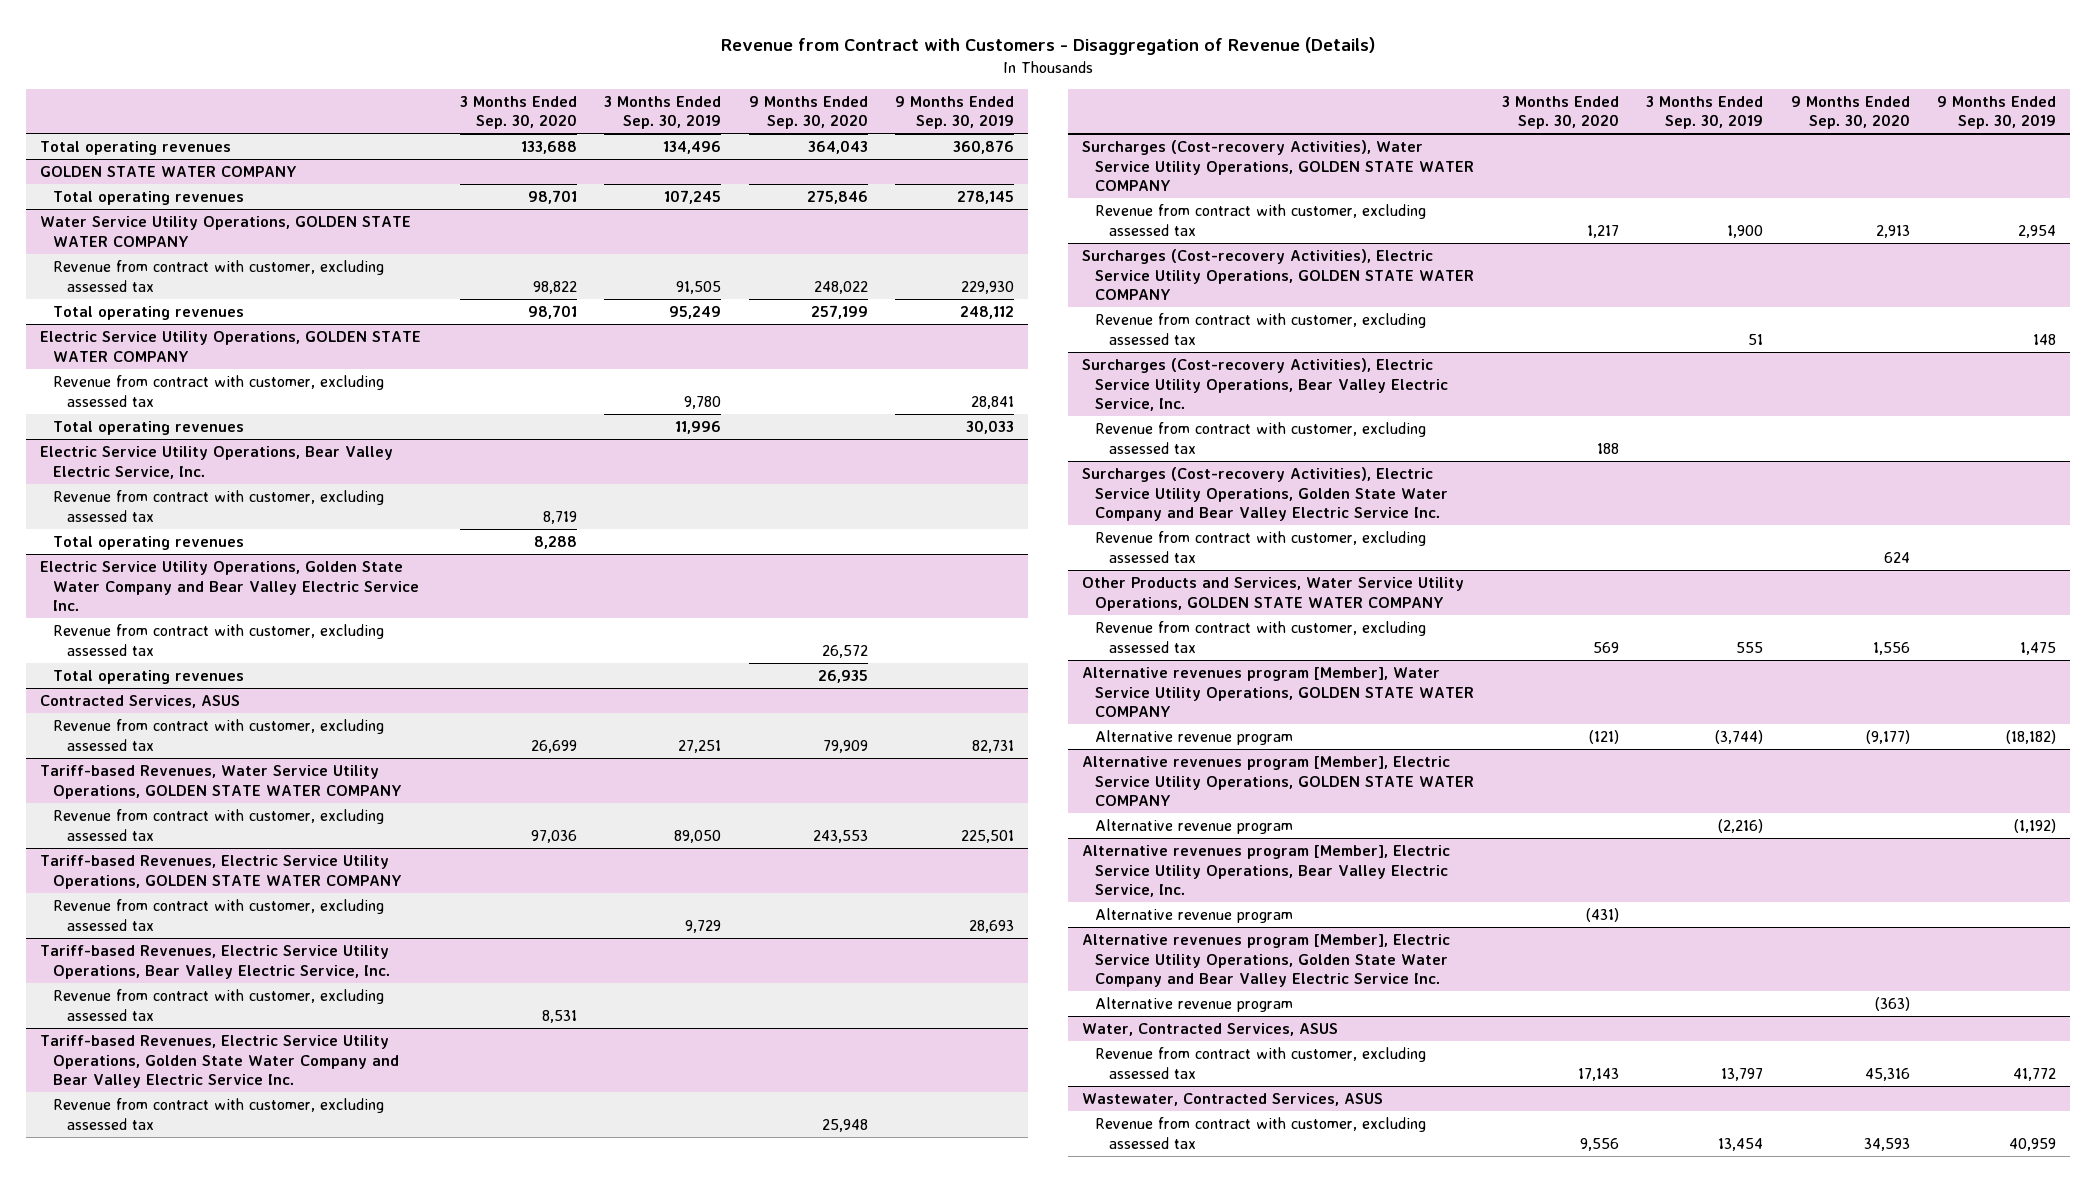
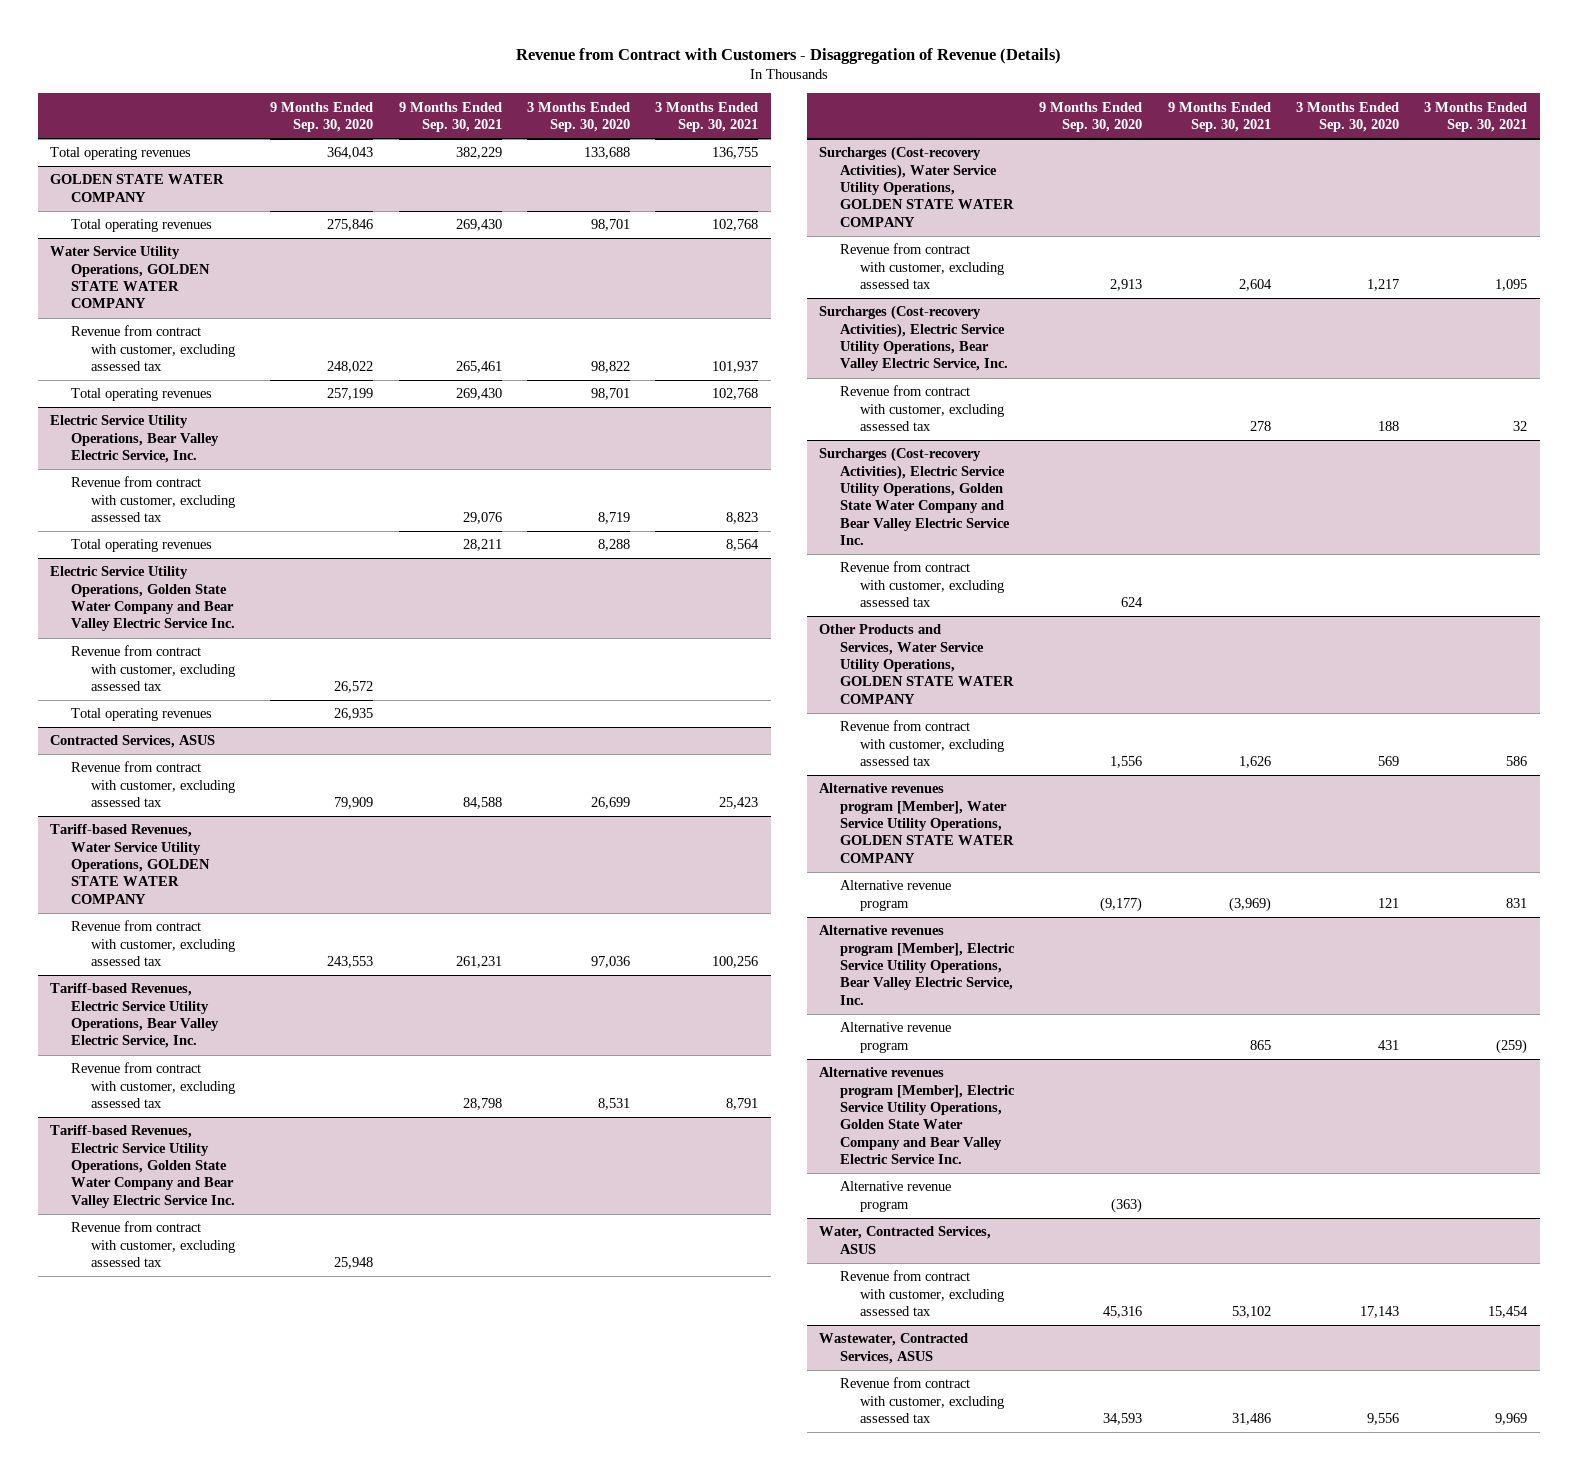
[604,95,722,130] 3 Months Ended Sep. 30, 2019 -> none
[895,95,1015,130] 9 Months Ended Sep. 30, 2019 -> none
none -> [398,101,502,133] 9 Months Ended Sep. 30, 2021
none -> [655,101,759,133] 3 Months Ended Sep. 30, 2021
[39,330,421,362] Electric Service Utility Operations, GOLDEN STATE WATER COMPANY -> none
[53,374,385,407] Revenue from contract with customer, excluding assessed tax -> none
[53,420,245,435] Total operating revenues -> none
[39,854,403,889] Tariff-based Revenues, Electric Service Utility Operations, GOLDEN STATE WATER COMPANY -> none
[53,898,385,931] Revenue from contract with customer, excluding assessed tax -> none
[1081,248,1475,301] Surcharges (Cost-recovery Activities), Electric Service Utility Operations, GOLDEN STATE WATER COMPANY -> none
[1095,312,1427,345] Revenue from contract with customer, excluding assessed tax -> none
[1081,755,1475,807] Alternative revenues program [Member], Electric Service Utility Operations, GOLDEN STATE WATER COMPANY -> none
[1095,818,1294,834] Alternative revenue program -> none
[1588,729,1619,744] (121) -> [1377,897,1399,908] 121
[1585,907,1619,922] (431) -> [1377,1039,1399,1050] 431

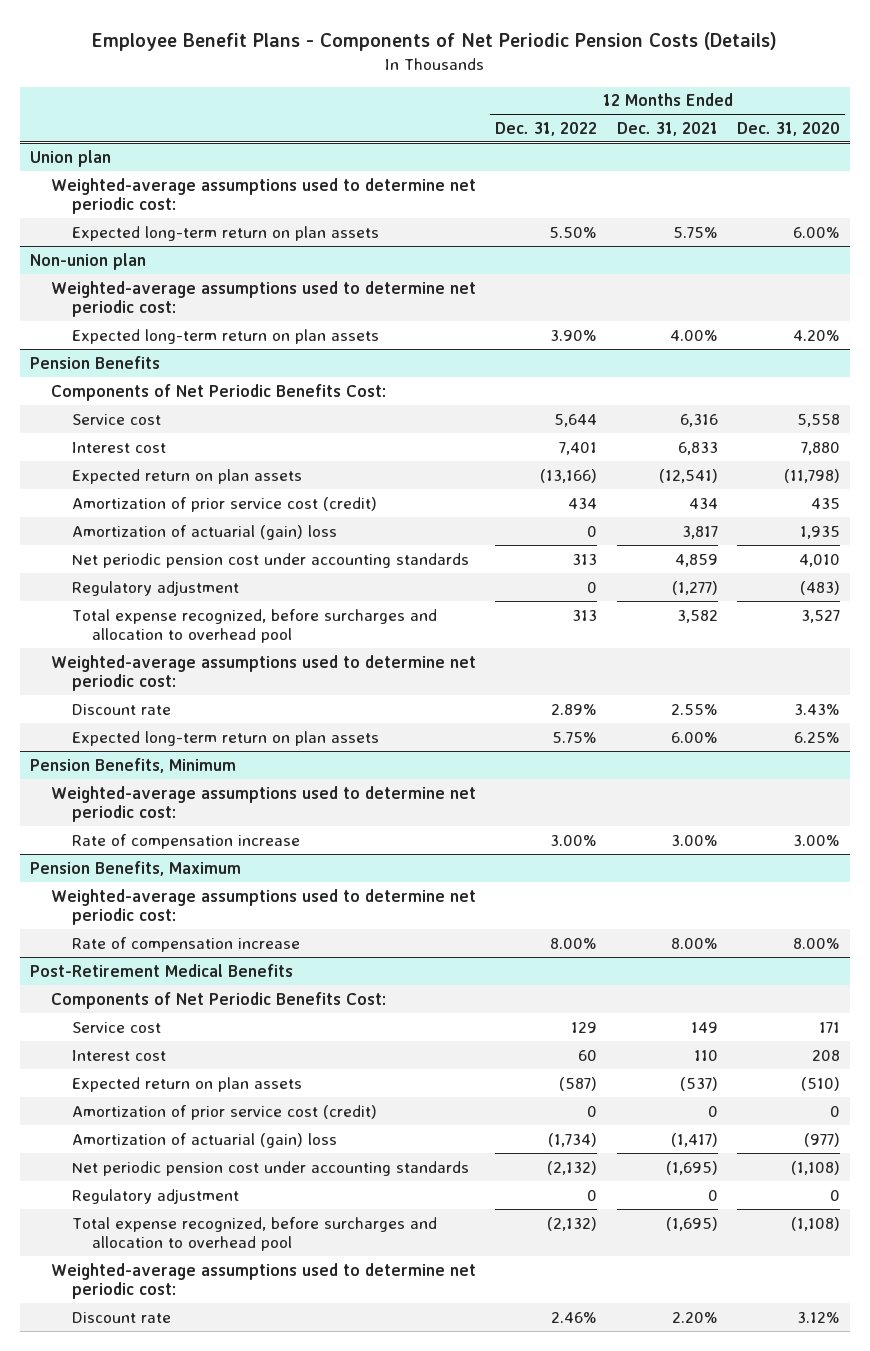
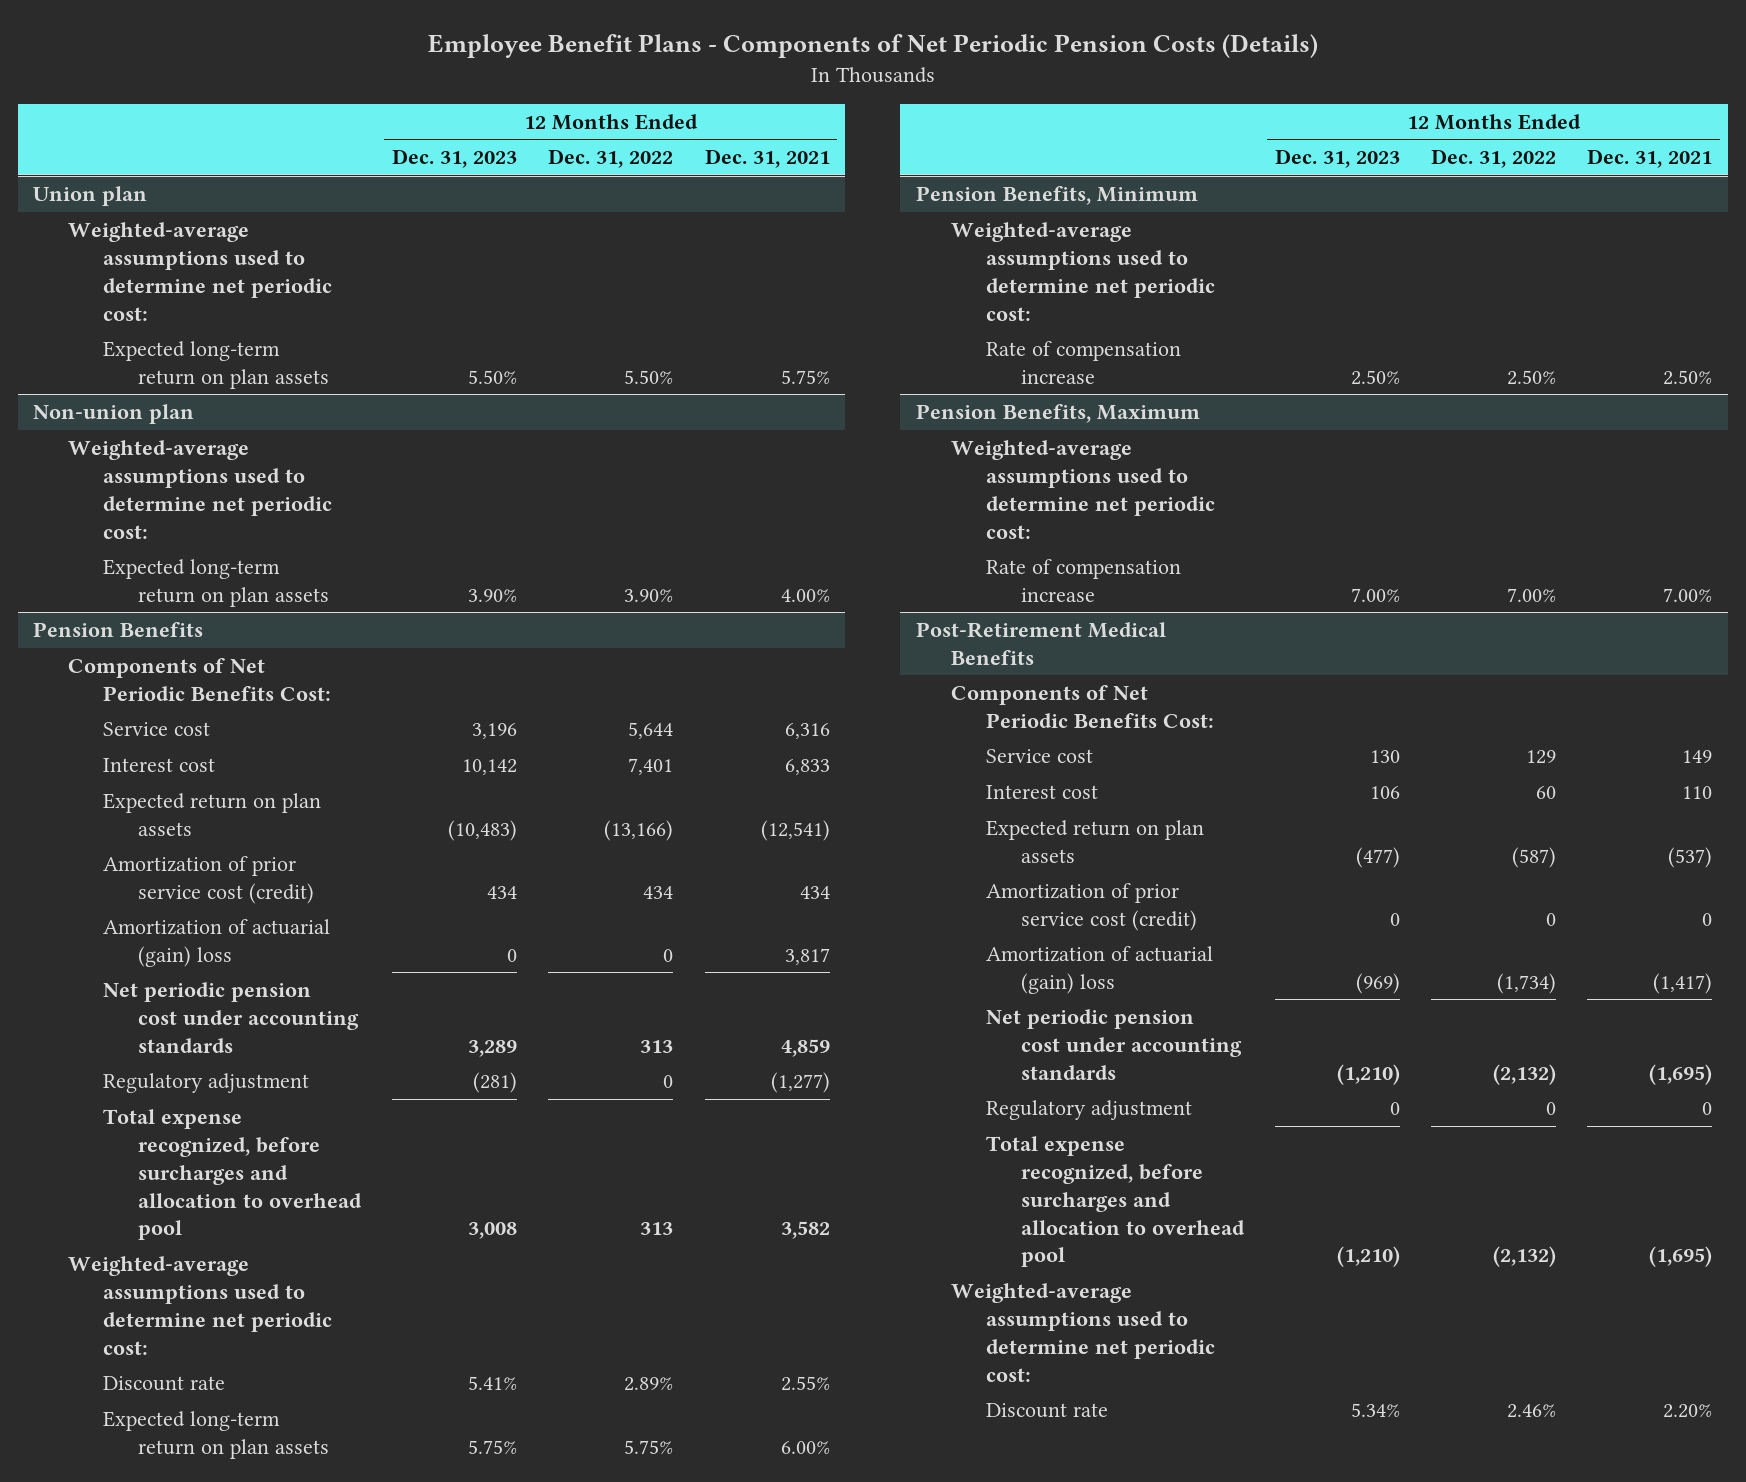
[737,121,841,136] Dec. 31, 2020 -> none
none -> [391,149,517,169] Dec. 31, 2023
[550,834,598,846] 3.00% -> [1507,369,1557,385] 2.50%
[670,834,718,846] 3.00% -> [1663,369,1713,385] 2.50%
[550,937,598,949] 8.00% -> [1507,587,1557,602] 7.00%
[670,937,718,949] 8.00% -> [1663,587,1713,602] 7.00%

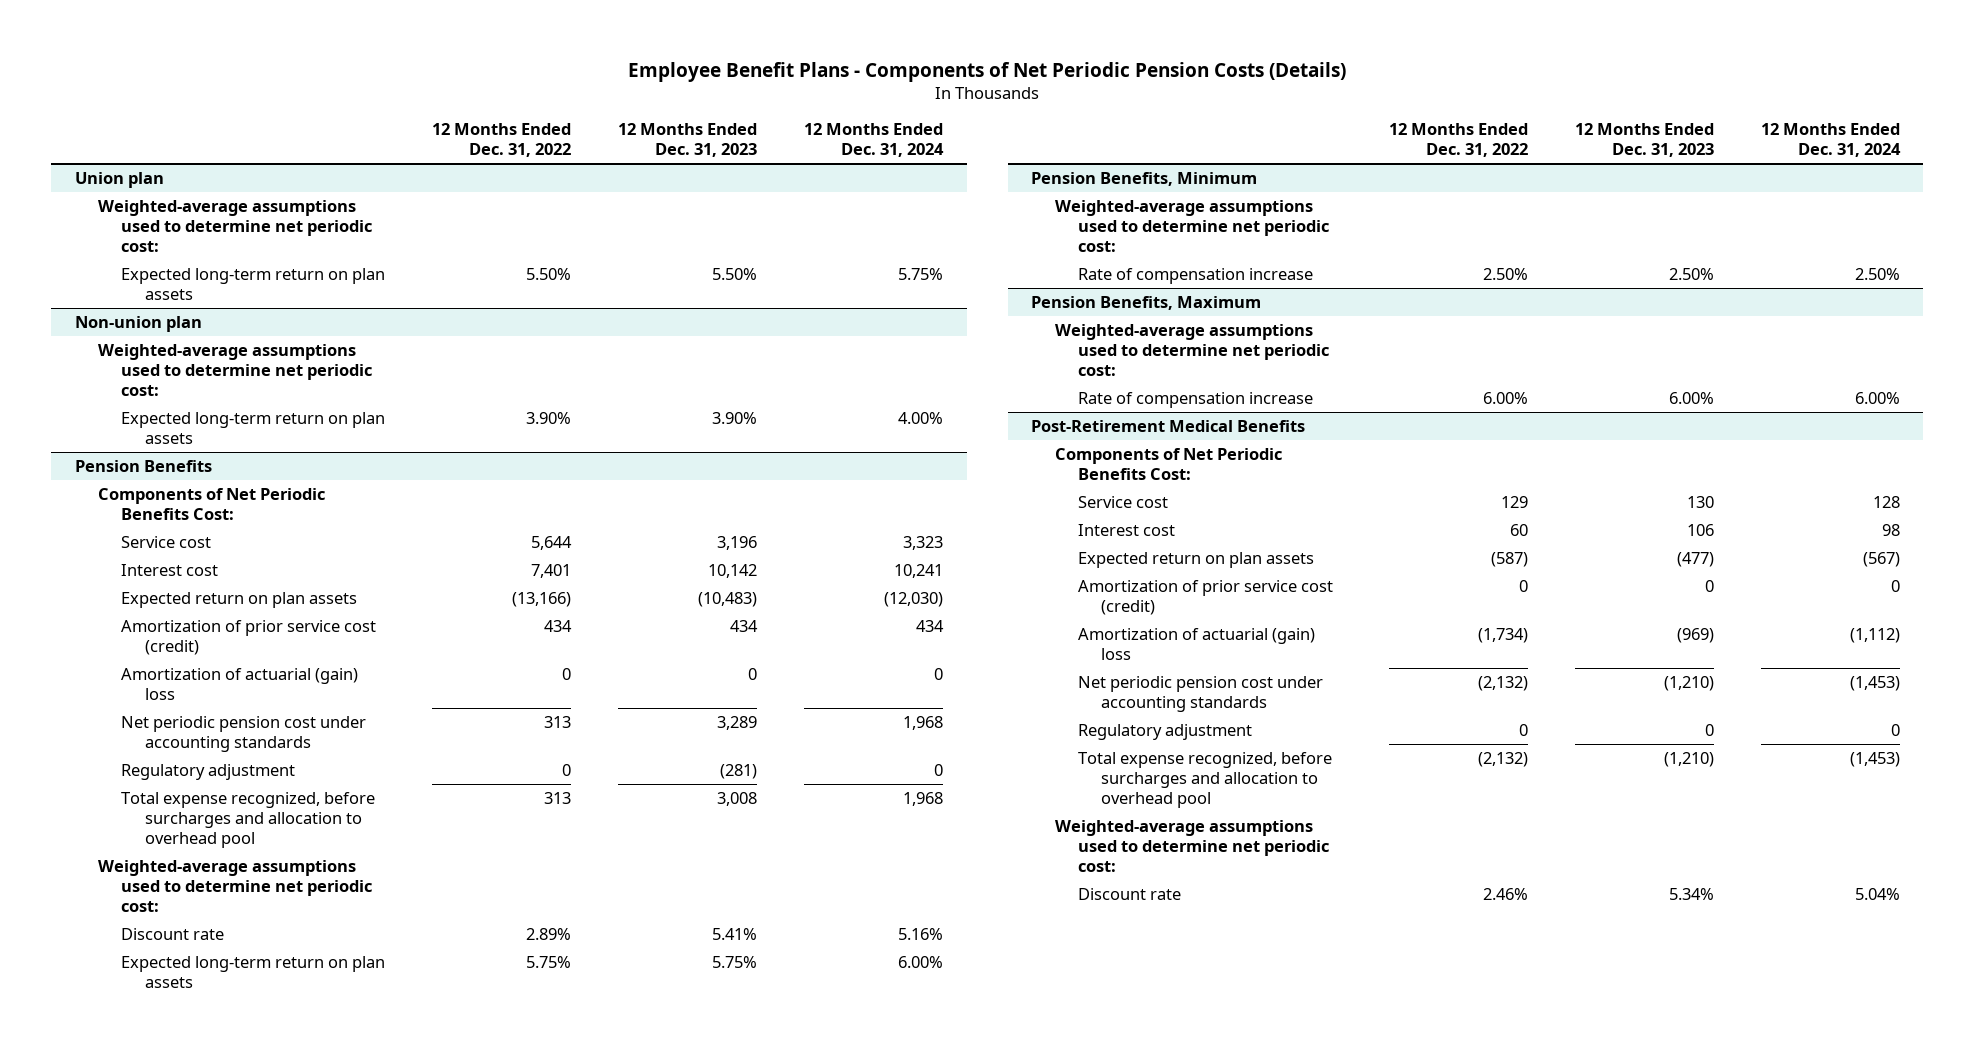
[704,149,830,169] Dec. 31, 2021 -> none
none -> [804,123,945,158] 12 Months Ended Dec. 31, 2024
[1350,587,1400,602] 7.00% -> [1668,392,1714,405] 6.00%
[1507,587,1557,602] 7.00% -> [1482,392,1528,405] 6.00%

